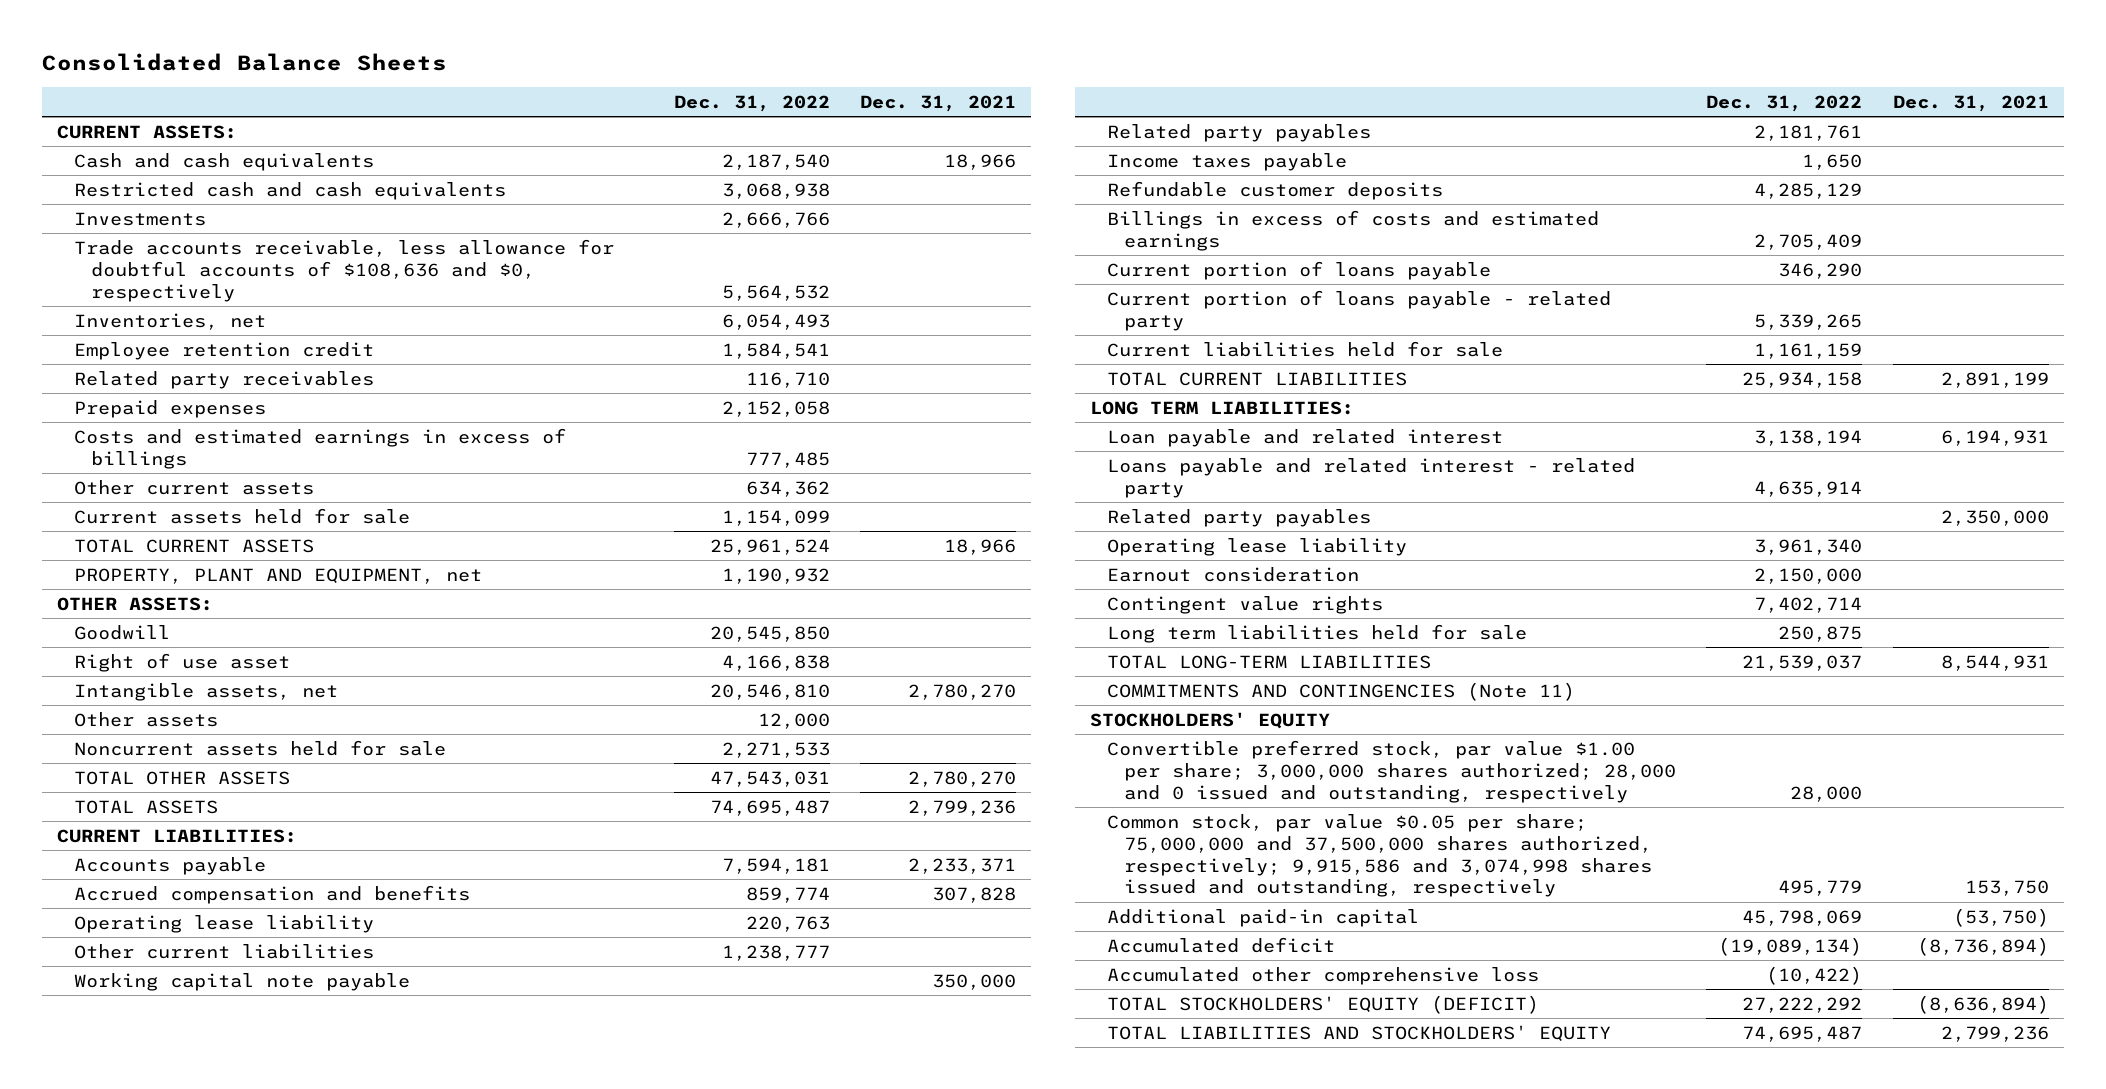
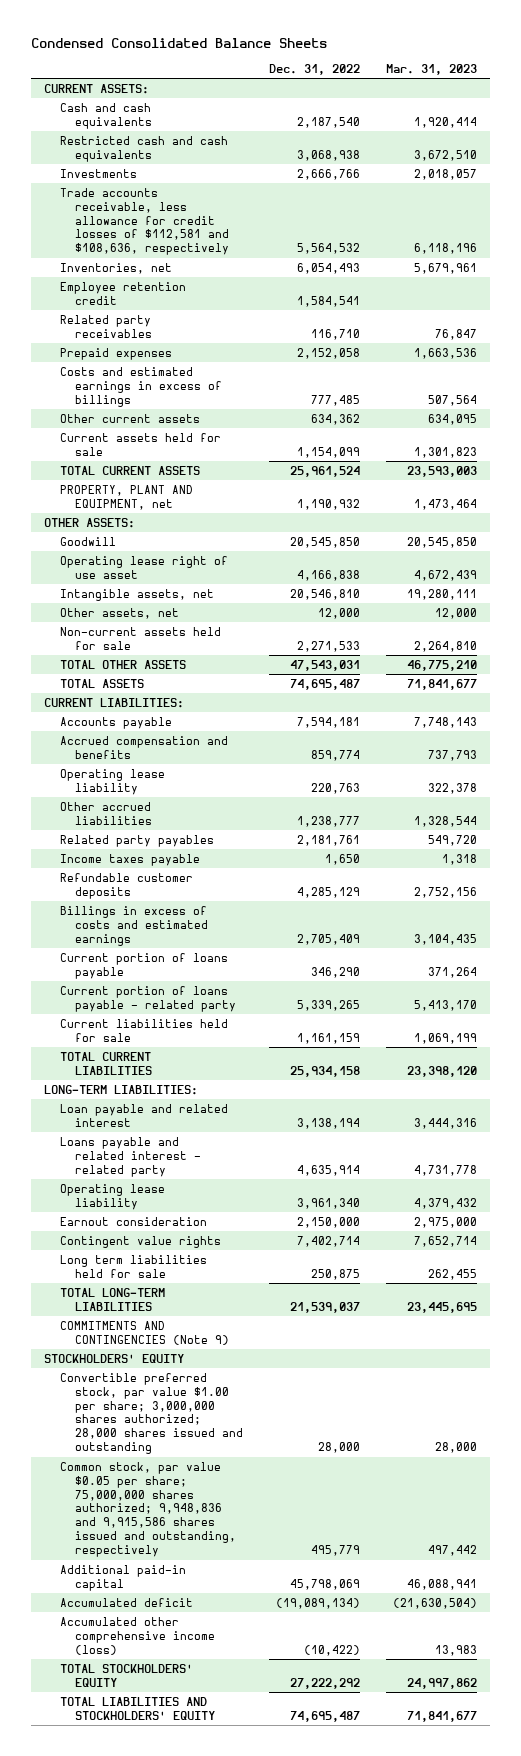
[42,52,448,71] Consolidated Balance Sheets -> [31,38,328,49] Condensed Consolidated Balance Sheets
[859,94,1016,112] Dec. 31, 2021 -> none
none -> [385,64,477,76] Mar. 31, 2023
[74,238,615,302] Trade accounts receivable, less allowance for doubtful accounts of $108,636 and $0, respectively -> [59,187,229,256] Trade accounts receivable, less allowance for credit losses of $112,581 and $108,636, respectively
[74,652,291,672] Right of use asset -> [59,555,228,579] Operating lease right of use asset
[74,711,219,727] Other assets -> [59,607,179,619] Other assets, net
[74,739,447,756] Noncurrent assets held for sale -> [59,626,221,650] Non-current assets held for sale
[74,972,411,991] Working capital note payable -> none
[74,943,375,959] Other current liabilities -> [59,801,152,825] Other accrued liabilities
[1090,400,1355,415] LONG TERM LIABILITIES: -> [44,1084,199,1095] LONG-TERM LIABILITIES:
[1107,508,1372,527] Related party payables -> none
[1107,681,1576,701] COMMITMENTS AND CONTINGENCIES (Note 11) -> [59,1320,229,1345] COMMITMENTS AND CONTINGENCIES (Note 9)
[1107,739,1677,803] Convertible preferred stock, par value $1.00 per share; 3,000,000 shares authorized; 28,000 and 0 issued and outstanding, respectively -> [59,1372,243,1455] Convertible preferred stock, par value $1.00 per share; 3,000,000 shares authorized; 28,000 shares issued and outstanding
[1107,813,1653,898] Common stock, par value $0.05 per share; 75,000,000 and 37,500,000 shares authorized, respectively; 9,915,586 and 3,074,998 shares issued and outstanding, respectively -> [59,1461,236,1558] Common stock, par value $0.05 per share; 75,000,000 shares authorized; 9,948,836 and 9,915,586 shares issued and outstanding, respectively
[1107,966,1540,985] Accumulated other comprehensive loss -> [59,1616,215,1655] Accumulated other comprehensive income (loss)
[1107,994,1540,1014] TOTAL STOCKHOLDERS' EQUITY (DEFICIT) -> [59,1663,193,1687] TOTAL STOCKHOLDERS' EQUITY

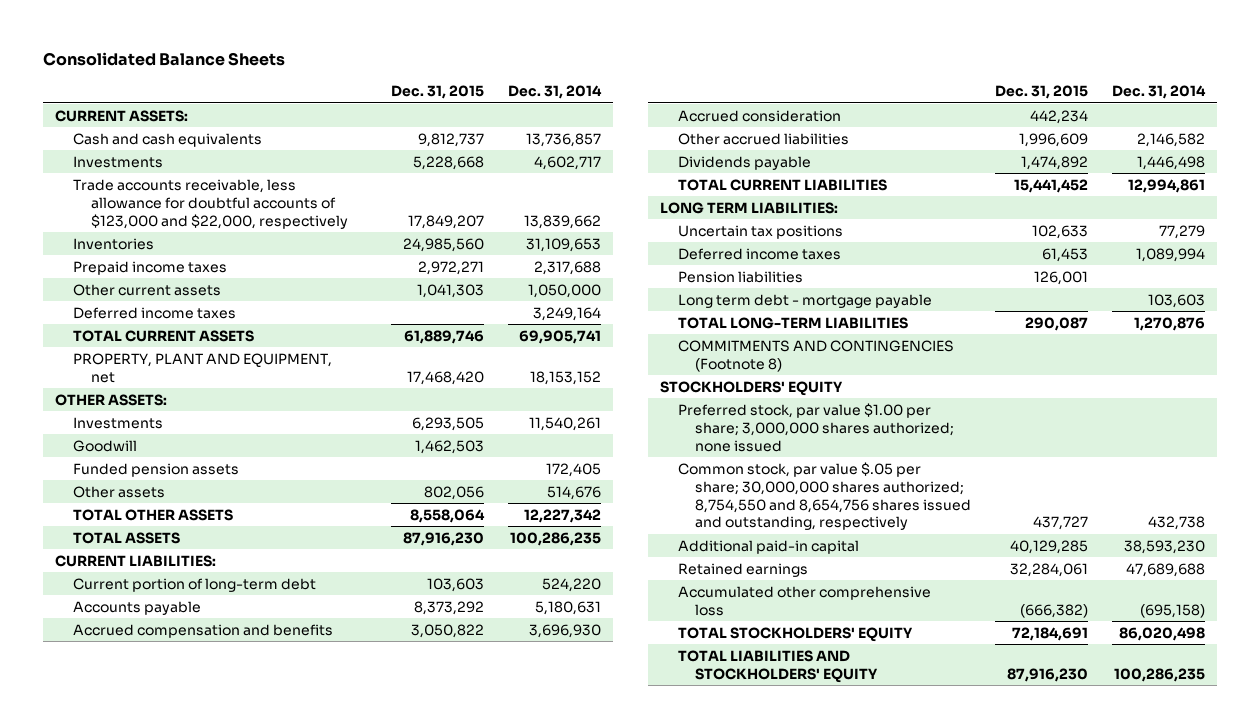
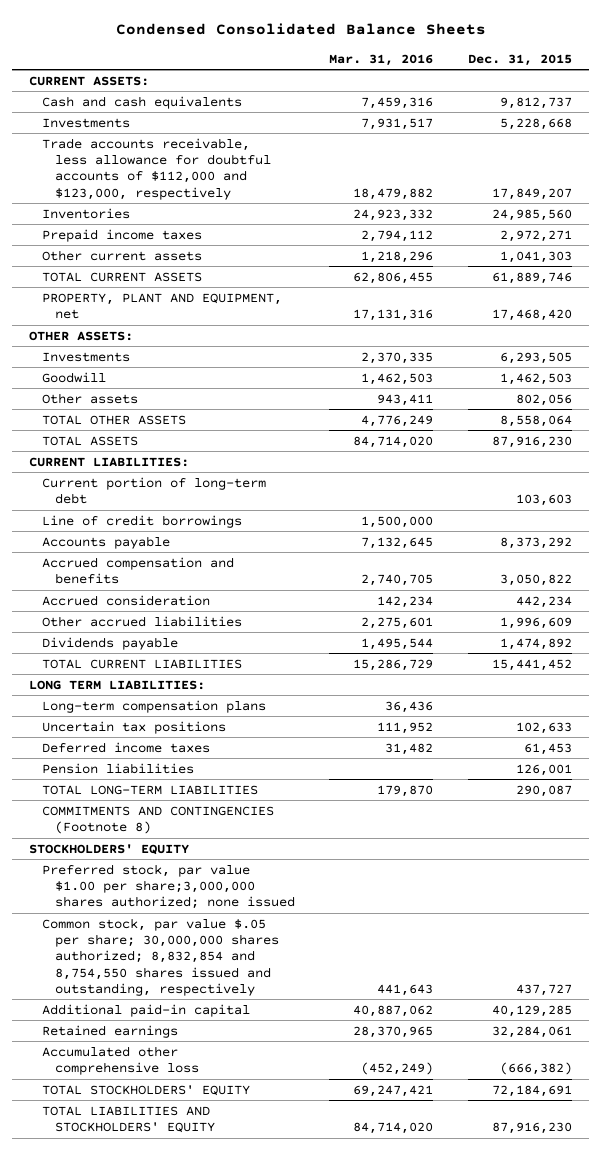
[43,52,286,67] Consolidated Balance Sheets -> [115,22,486,35] Condensed Consolidated Balance Sheets
[507,85,602,100] Dec. 31, 2014 -> none
none -> [329,53,434,66] Mar. 31, 2016
[73,178,348,229] Trade accounts receivable, less allowance for doubtful accounts of $123,000 and $22,000, respectively -> [42,137,271,200] Trade accounts receivable, less allowance for doubtful accounts of $112,000 and $123,000, respectively
[73,306,237,319] Deferred income taxes -> none
[73,462,240,477] Funded pension assets -> none
none -> [42,514,243,528] Line of credit borrowings
none -> [42,699,267,713] Long-term compensation plans
[677,293,932,308] Long term debt - mortgage payable -> none
[677,402,955,452] Preferred stock, par value $1.00 per share; 3,000,000 shares authorized; none issued -> [42,863,295,910] Preferred stock, par value $1.00 per share;3,000,000 shares authorized; none issued
[677,461,972,531] Common stock, par value $.05 per share; 30,000,000 shares authorized; 8,754,550 and 8,654,756 shares issued and outstanding, respectively -> [42,917,279,996] Common stock, par value $.05 per share; 30,000,000 shares authorized; 8,832,854 and 8,754,550 shares issued and outstanding, respectively

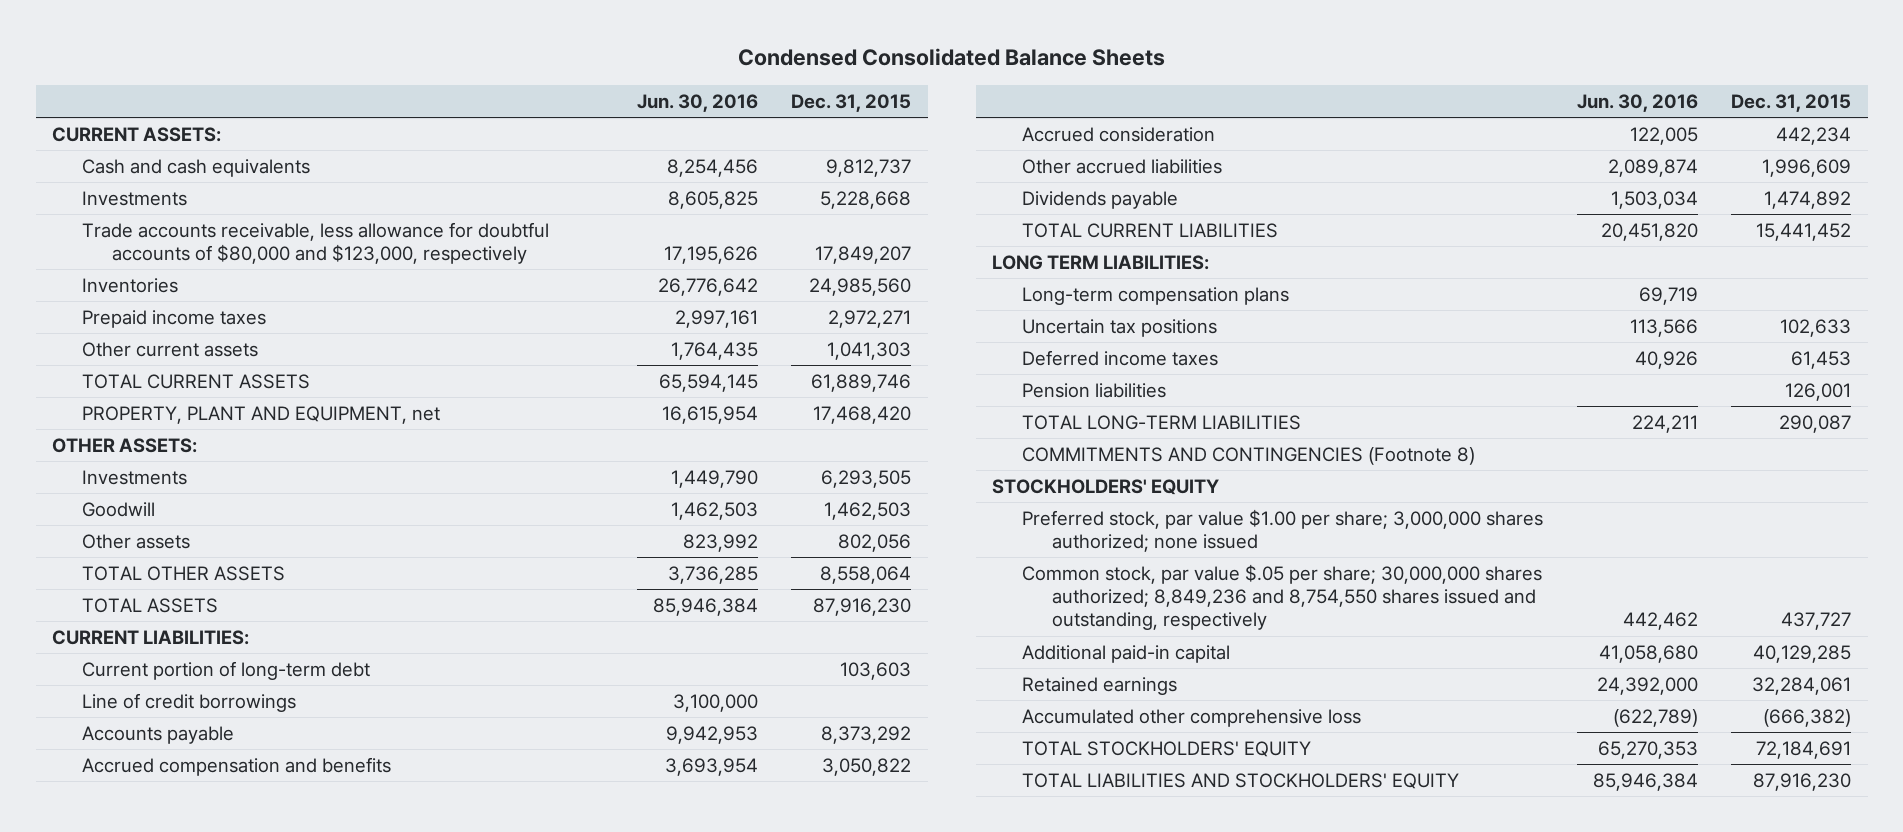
[329,53,434,66] Mar. 31, 2016 -> none
none -> [636,93,758,112] Jun. 30, 2016
[42,137,271,200] Trade accounts receivable, less allowance for doubtful accounts of $112,000 and $123,000, respectively -> [82,222,550,265] Trade accounts receivable, less allowance for doubtful accounts of $80,000 and $123,000, respectively
[42,863,295,910] Preferred stock, par value $1.00 per share;3,000,000 shares authorized; none issued -> [1022,509,1544,553] Preferred stock, par value $1.00 per share; 3,000,000 shares authorized; none issued
[42,917,279,996] Common stock, par value $.05 per share; 30,000,000 shares authorized; 8,832,854 and 8,754,550 shares issued and outstanding, respectively -> [1022,564,1543,631] Common stock, par value $.05 per share; 30,000,000 shares authorized; 8,849,236 and 8,754,550 shares issued and outstanding, respectively

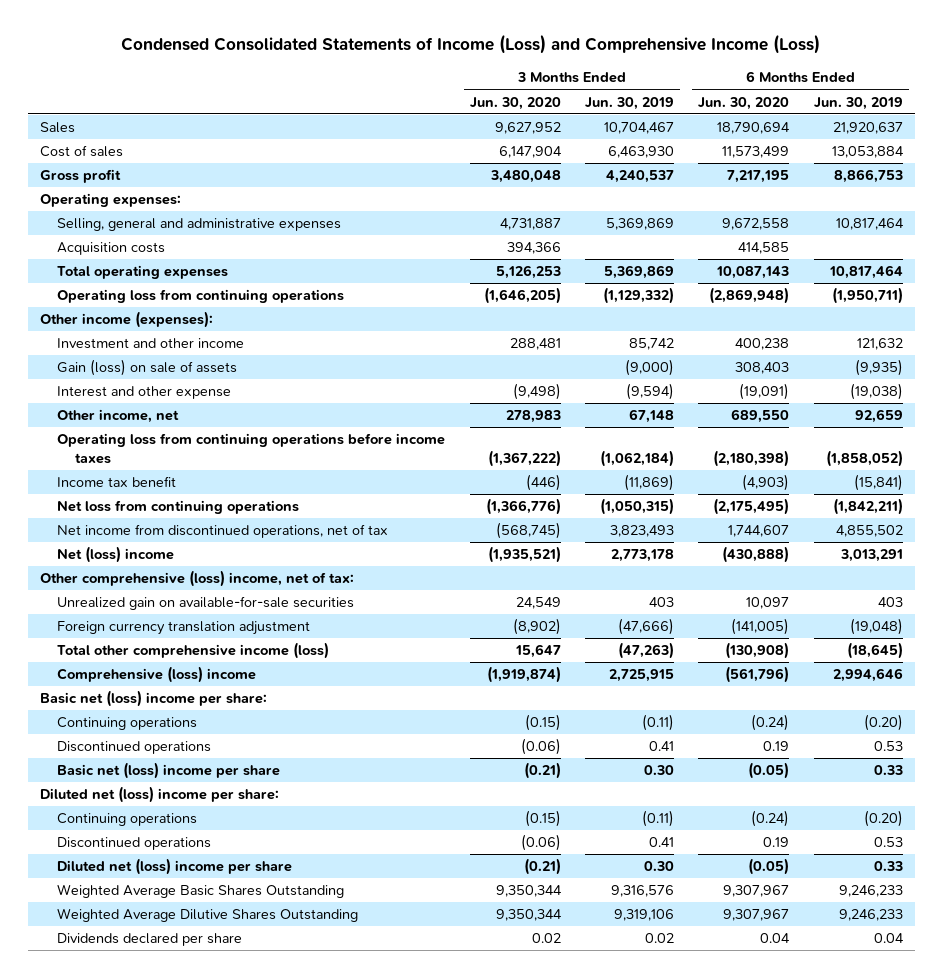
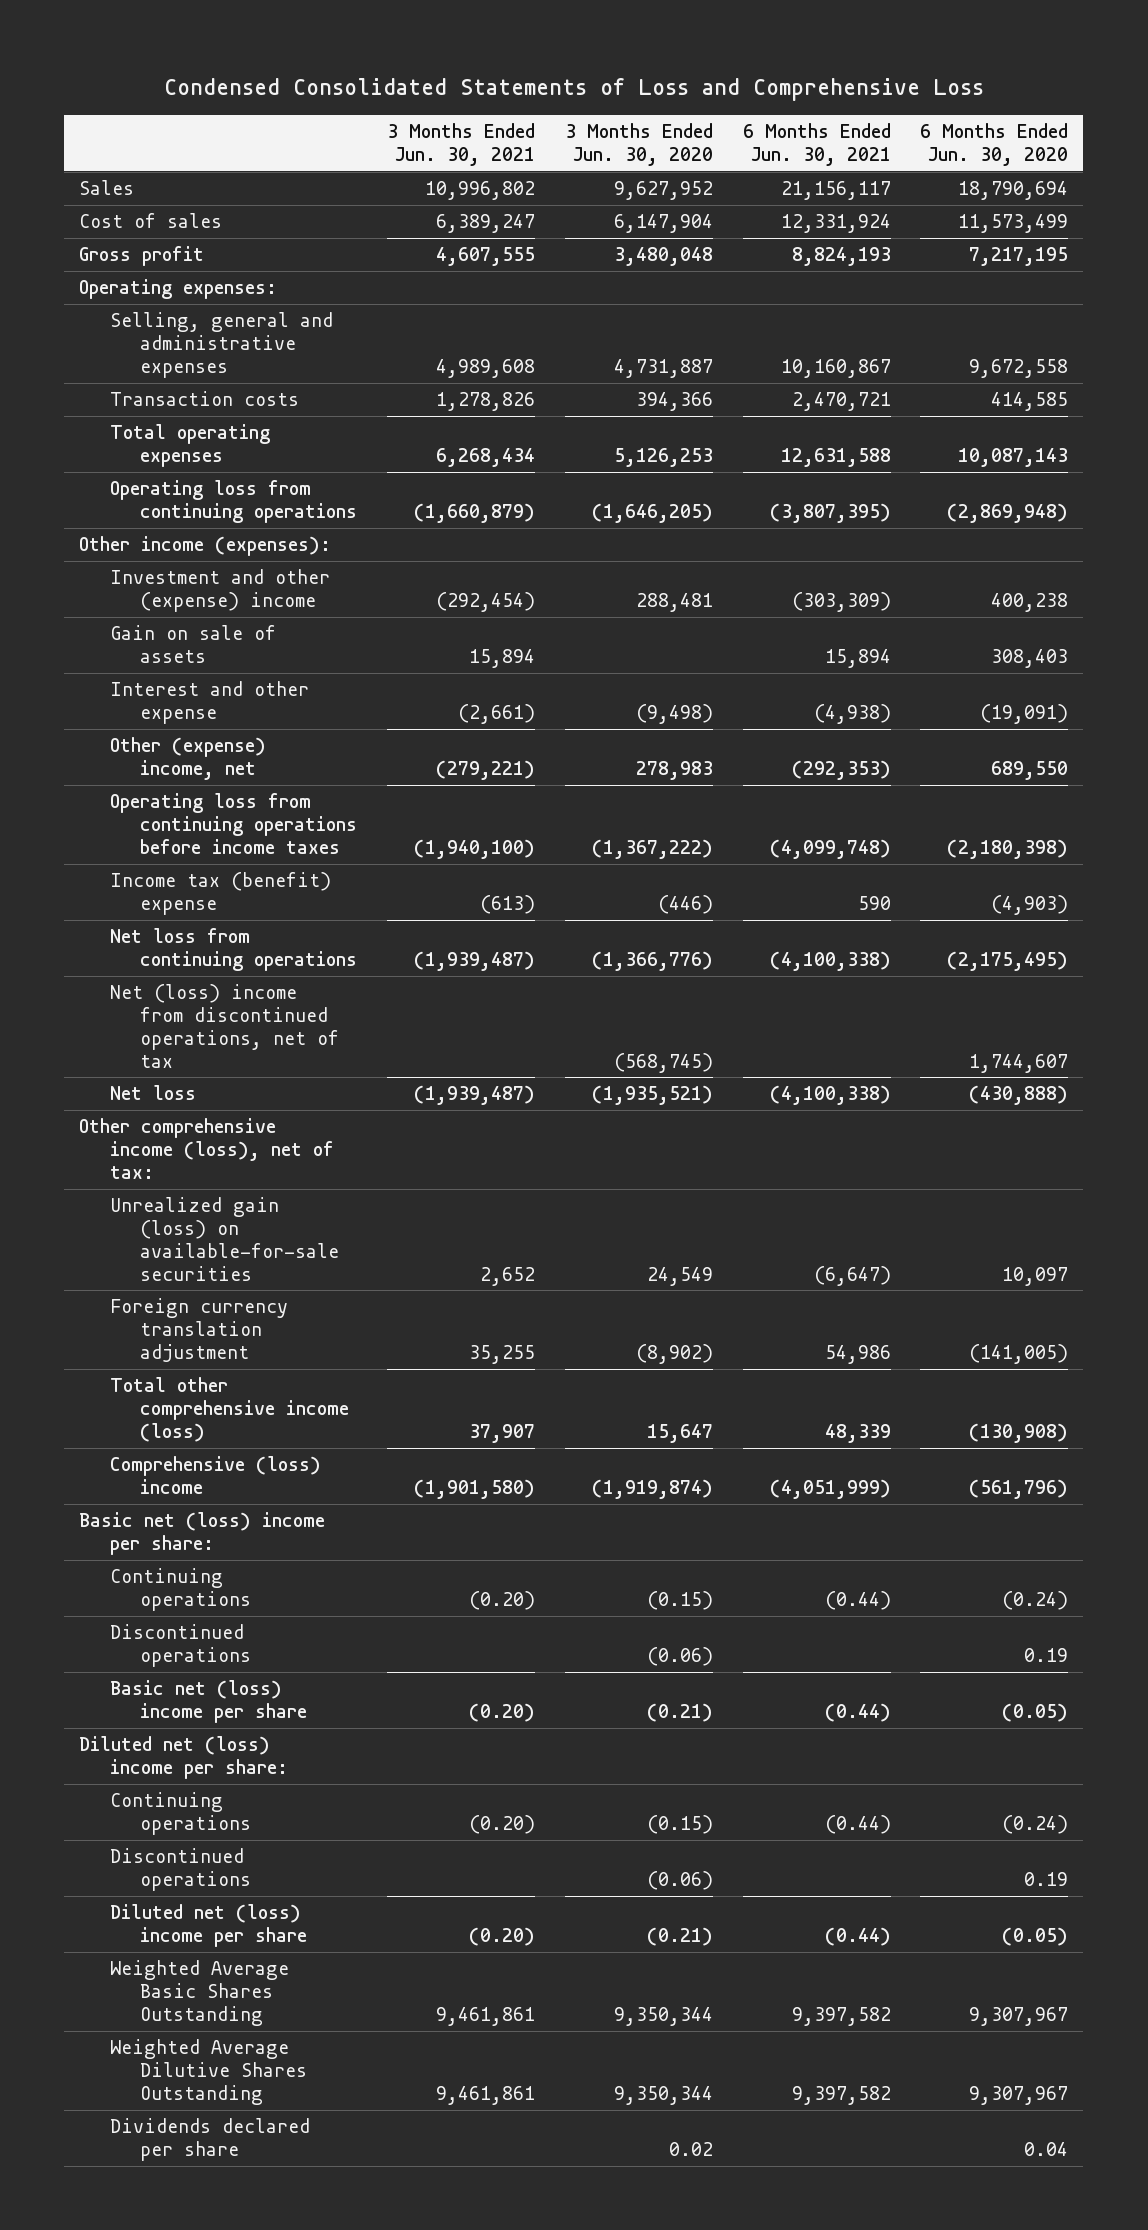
[121,34,821,55] Condensed Consolidated Statements of Income (Loss) and Comprehensive Income (Loss) -> [163,78,984,102] Condensed Consolidated Statements of Loss and Comprehensive Loss
[585,96,675,110] Jun. 30, 2019 -> none
[813,96,903,110] Jun. 30, 2019 -> none
none -> [386,123,535,166] 3 Months Ended Jun. 30, 2021
none -> [742,123,891,166] 6 Months Ended Jun. 30, 2021
[57,242,166,256] Acquisition costs -> [109,391,299,407] Transaction costs
[57,338,245,350] Investment and other income -> [109,569,330,613] Investment and other (expense) income
[57,359,238,377] Gain (loss) on sale of assets -> [109,625,276,664] Gain on sale of assets
[57,409,180,424] Other income, net -> [109,737,266,781] Other (expense) income, net
[57,476,177,488] Income tax benefit -> [109,872,331,916] Income tax (benefit) expense
[57,524,389,539] Net income from discontinued operations, net of tax -> [109,984,339,1068] Net (loss) income from discontinued operations, net of tax
[57,546,175,564] Net (loss) income -> [109,1085,196,1101] Net loss
[39,570,354,588] Other comprehensive (loss) income, net of tax: -> [79,1118,334,1179] Other comprehensive income (loss), net of tax:
[57,596,355,611] Unrealized gain on available-for-sale securities -> [109,1197,339,1281] Unrealized gain (loss) on available-for-sale securities

